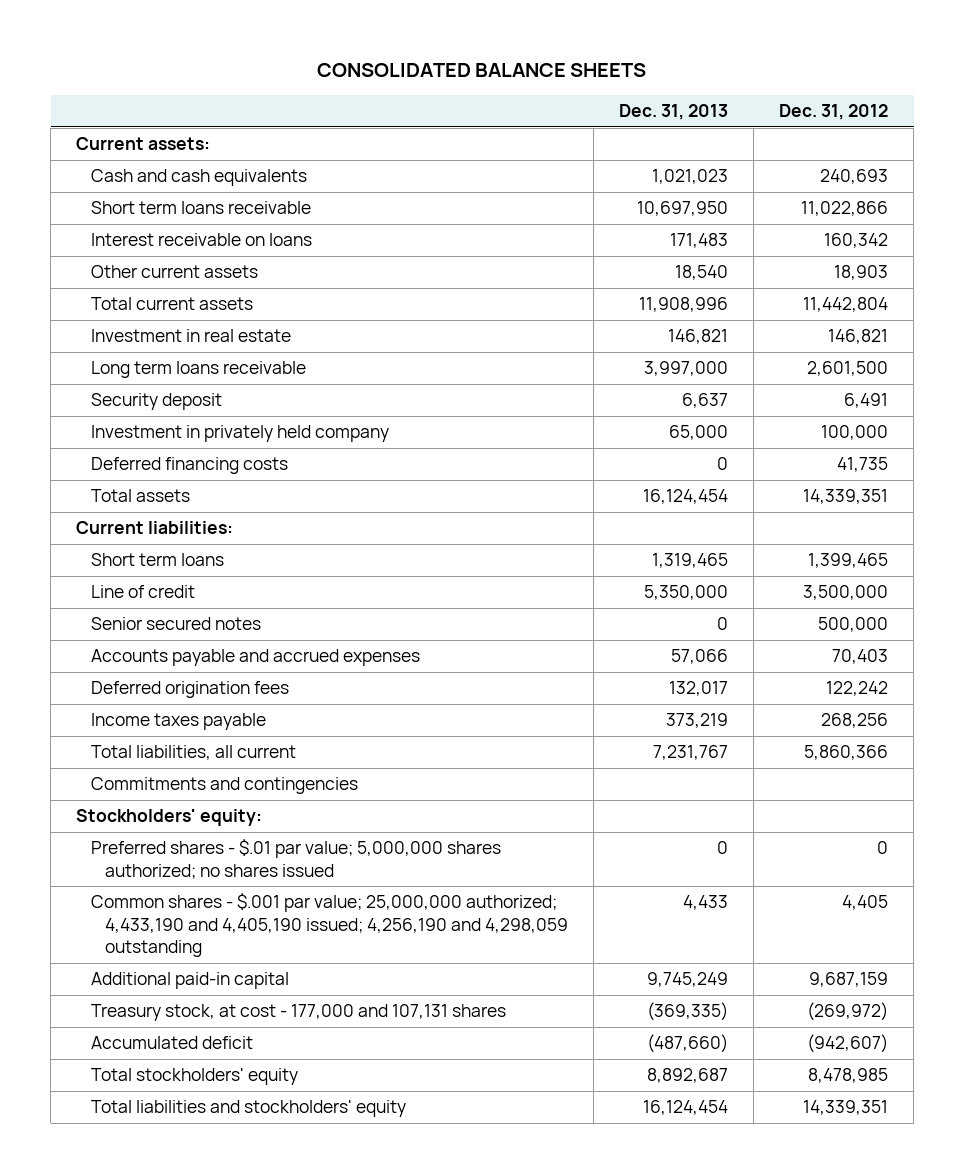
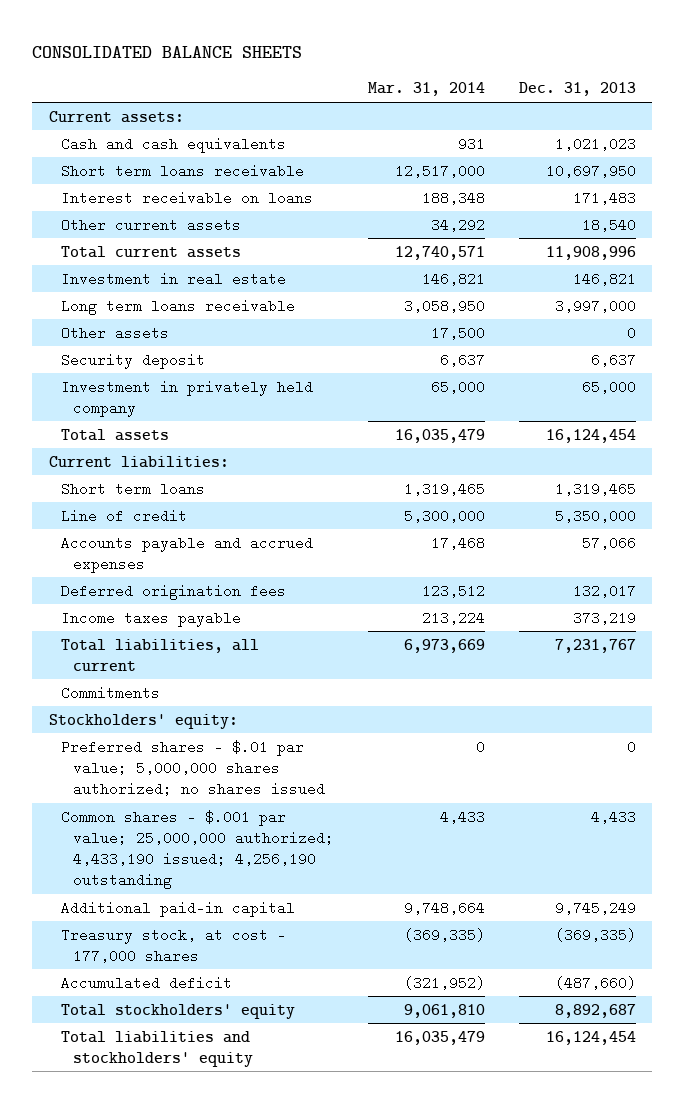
[779,103,889,120] Dec. 31, 2012 -> none
none -> [367,82,485,97] Mar. 31, 2014
none -> [61,325,170,340] Other assets
[90,457,288,475] Deferred financing costs -> none
[90,617,261,631] Senior secured notes -> none
[90,777,358,795] Commitments and contingencies -> [61,685,161,700] Commitments
[90,893,569,957] Common shares - $.001 par value; 25,000,000 authorized; 4,433,190 and 4,405,190 issued; 4,256,190 and 4,298,059 outstanding -> [61,809,335,889] Common shares - $.001 par value; 25,000,000 authorized; 4,433,190 issued; 4,256,190 outstanding
[90,1004,506,1022] Treasury stock, at cost - 177,000 and 107,131 shares -> [61,927,287,963] Treasury stock, at cost - 177,000 shares

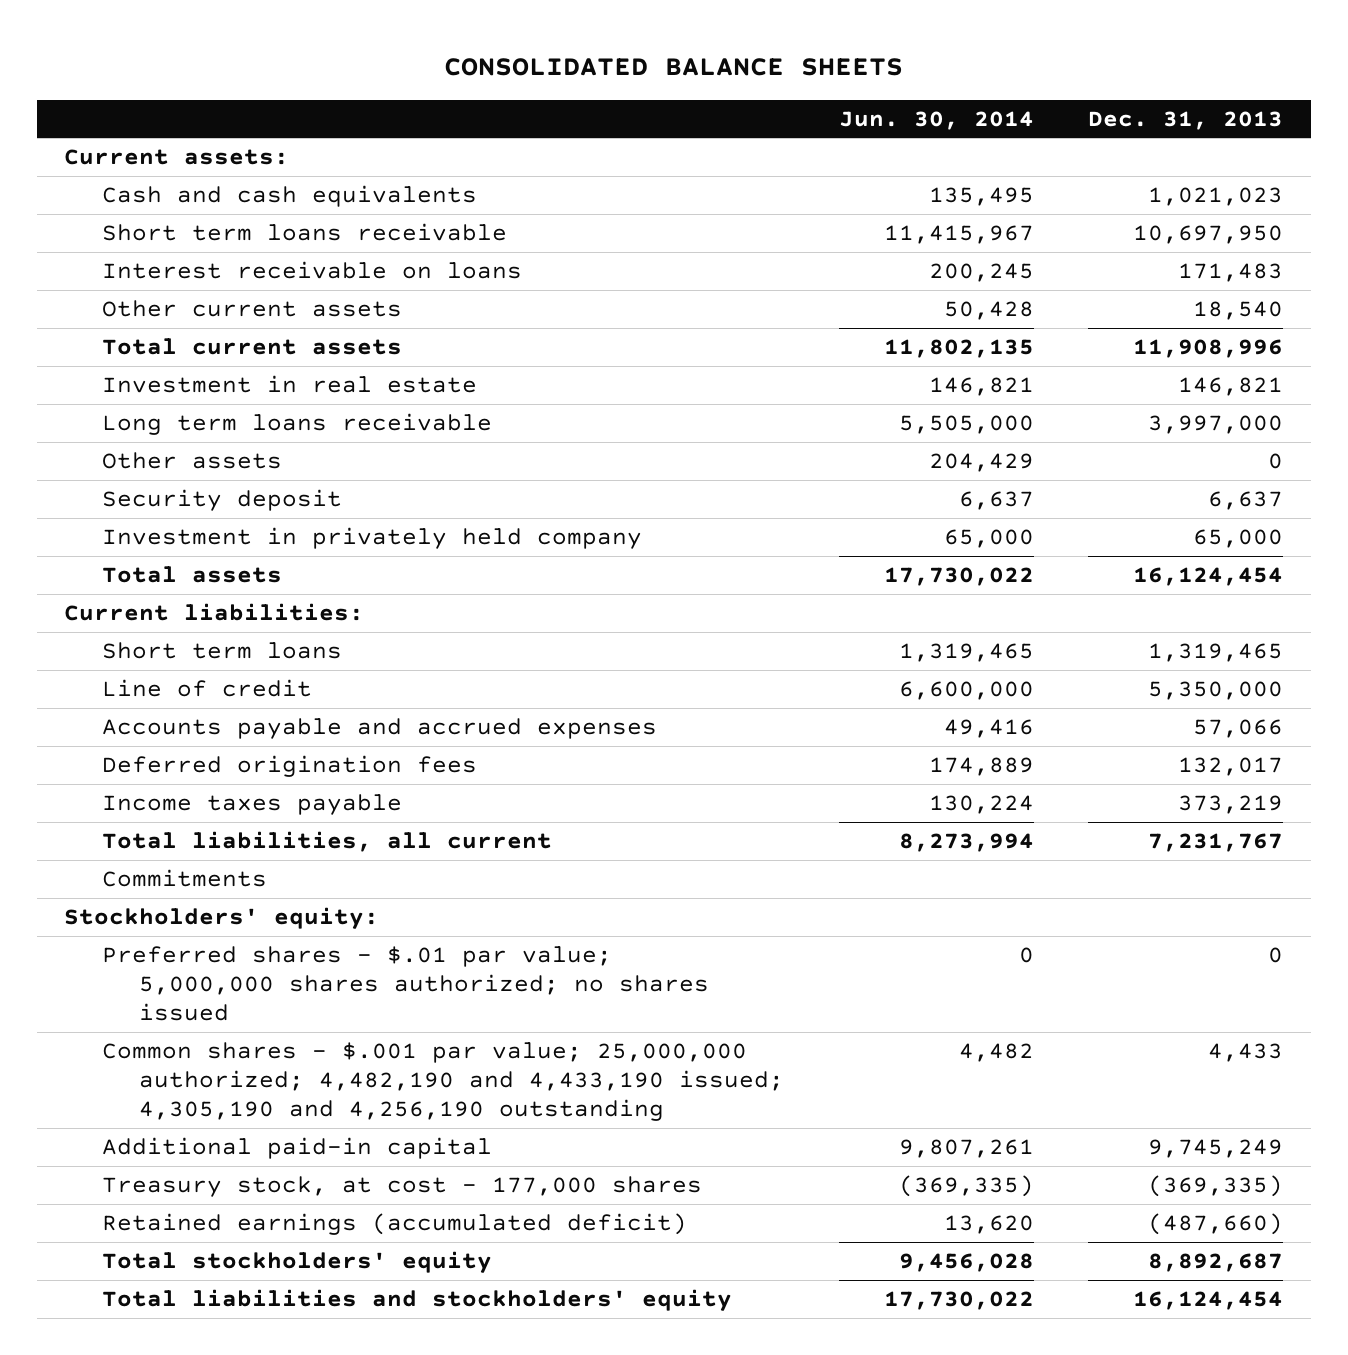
[367,82,485,97] Mar. 31, 2014 -> none
none -> [838,110,1034,130] Jun. 30, 2014
[61,809,335,889] Common shares - $.001 par value; 25,000,000 authorized; 4,433,190 issued; 4,256,190 outstanding -> [101,1042,784,1122] Common shares - $.001 par value; 25,000,000 authorized; 4,482,190 and 4,433,190 issued; 4,305,190 and 4,256,190 outstanding
[61,975,233,990] Accumulated deficit -> [101,1213,687,1236] Retained earnings (accumulated deficit)

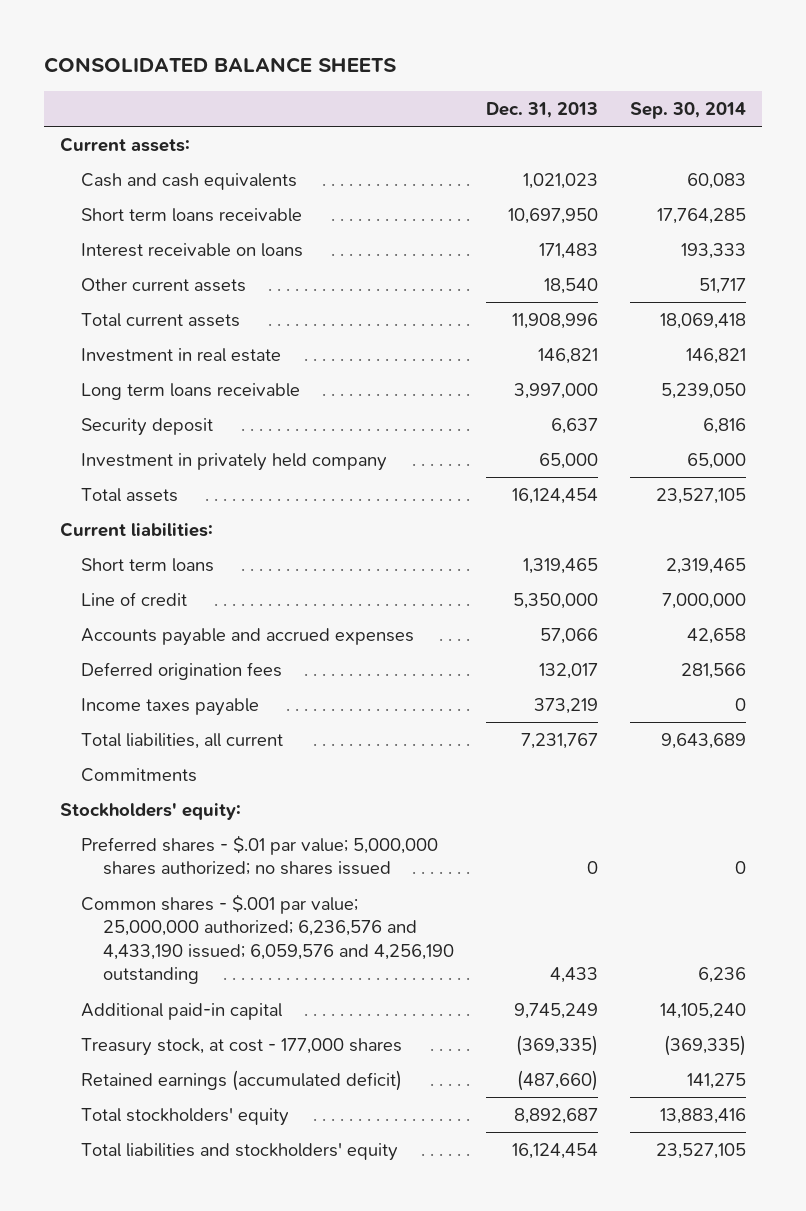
[838,110,1034,130] Jun. 30, 2014 -> none
none -> [630,101,747,119] Sep. 30, 2014
[101,452,282,470] Other assets -> none
[101,1042,784,1122] Common shares - $.001 par value; 25,000,000 authorized; 4,482,190 and 4,433,190 issued; 4,305,190 and 4,256,190 outstanding -> [81,893,454,985] Common shares - $.001 par value; 25,000,000 authorized; 6,236,576 and 4,433,190 issued; 6,059,576 and 4,256,190 outstanding

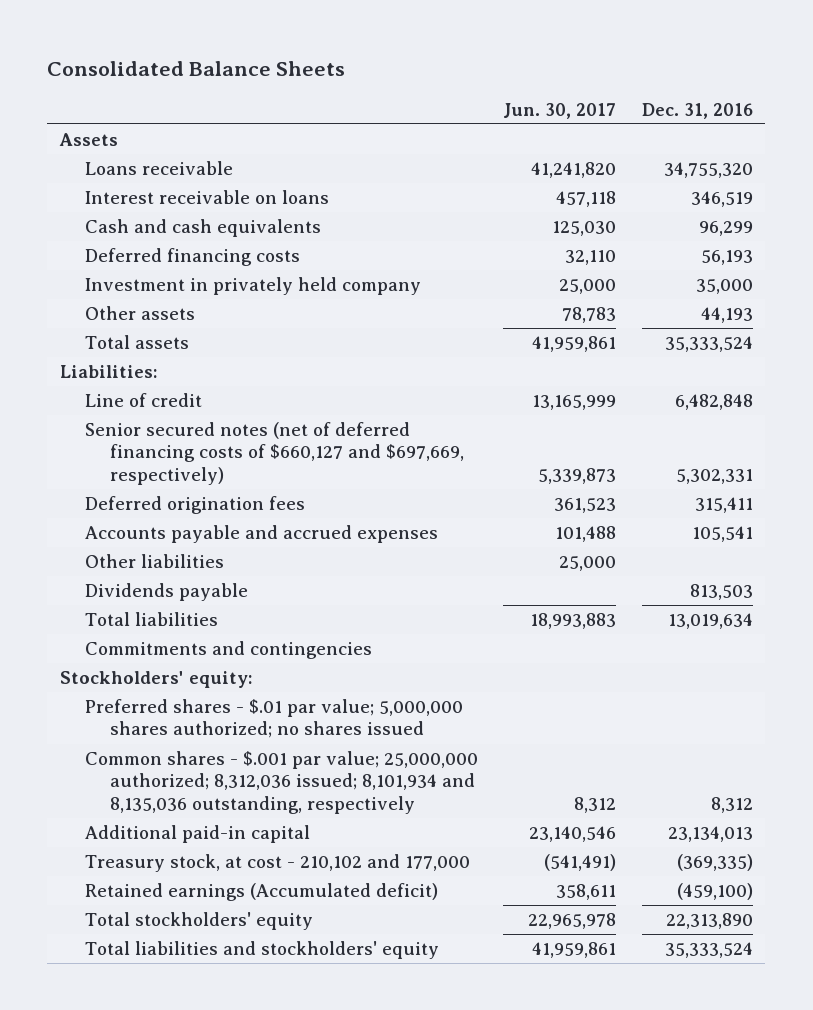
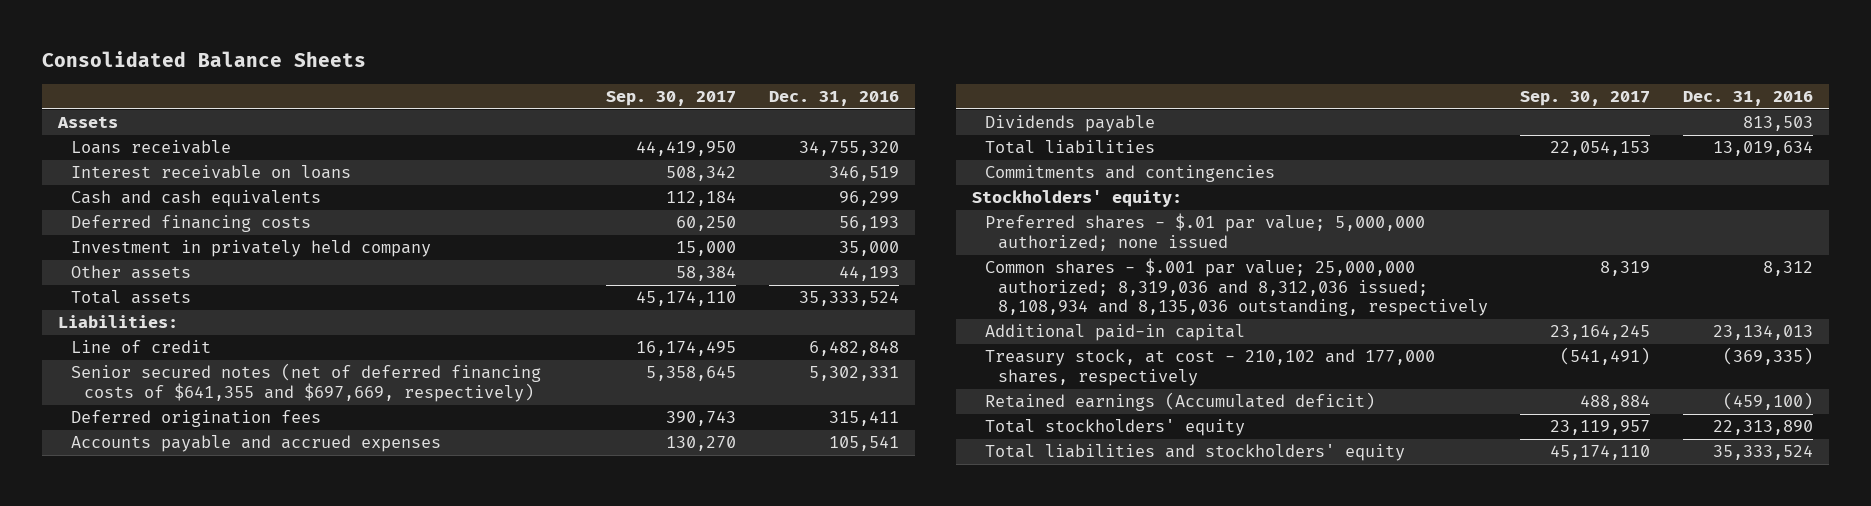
[503,102,617,119] Jun. 30, 2017 -> none
none -> [606,91,737,107] Sep. 30, 2017
[85,421,465,485] Senior secured notes (net of deferred financing costs of $660,127 and $697,669, respectively) -> [70,363,541,402] Senior secured notes (net of deferred financing costs of $641,355 and $697,669, respectively)
[85,553,225,568] Other liabilities -> none
[85,698,464,739] Preferred shares - $.01 par value; 5,000,000 shares authorized; no shares issued -> [985,213,1426,251] Preferred shares - $.01 par value; 5,000,000 authorized; none issued
[85,750,479,814] Common shares - $.001 par value; 25,000,000 authorized; 8,312,036 issued; 8,101,934 and 8,135,036 outstanding, respectively -> [985,258,1488,317] Common shares - $.001 par value; 25,000,000 authorized; 8,319,036 and 8,312,036 issued; 8,108,934 and 8,135,036 outstanding, respectively
[85,853,471,872] Treasury stock, at cost - 210,102 and 177,000 -> [985,349,1436,386] Treasury stock, at cost - 210,102 and 177,000 shares, respectively

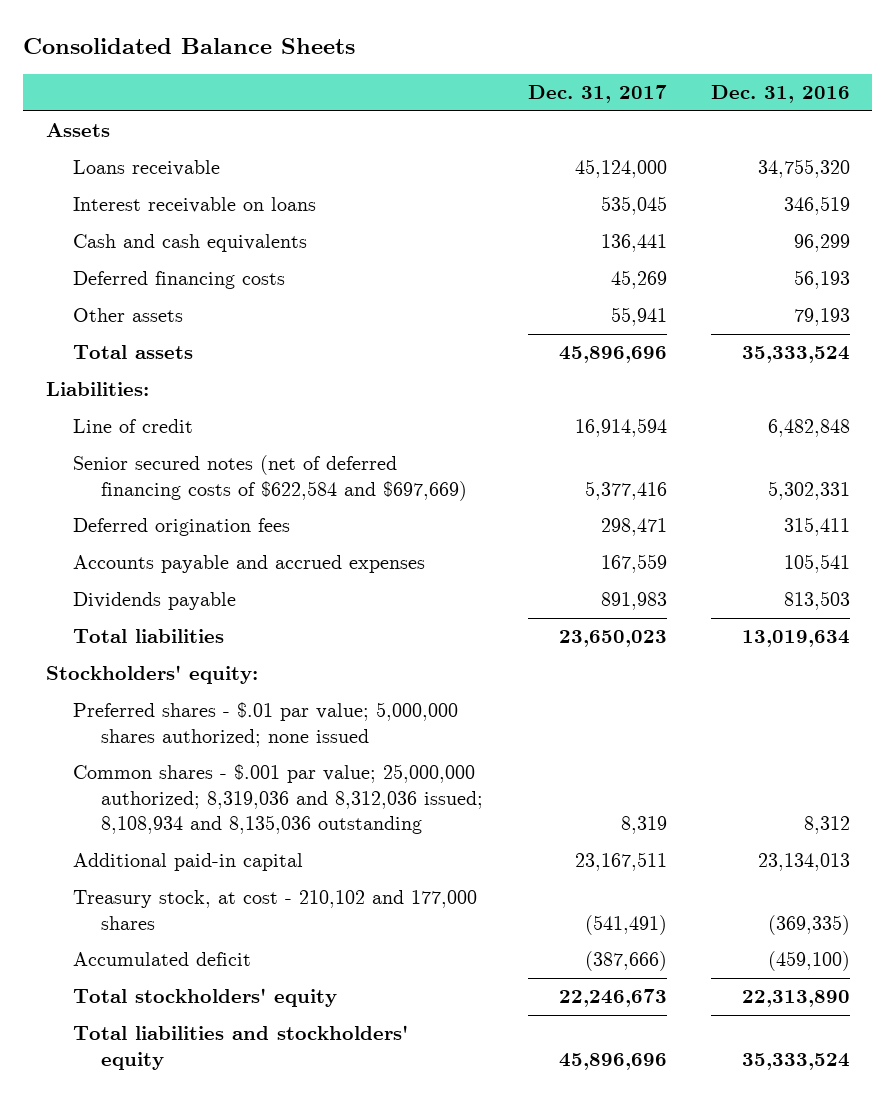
[606,91,737,107] Sep. 30, 2017 -> none
none -> [527,84,667,103] Dec. 31, 2017
[70,240,431,258] Investment in privately held company -> none
[838,266,899,282] 44,193 -> [793,308,850,327] 79,193
[70,363,541,402] Senior secured notes (net of deferred financing costs of $641,355 and $697,669, respectively) -> [73,455,468,501] Senior secured notes (net of deferred financing costs of $622,584 and $697,669)
[985,165,1276,183] Commitments and contingencies -> none
[985,213,1426,251] Preferred shares - $.01 par value; 5,000,000 authorized; none issued -> [73,702,459,747] Preferred shares - $.01 par value; 5,000,000 shares authorized; none issued
[985,258,1488,317] Common shares - $.001 par value; 25,000,000 authorized; 8,319,036 and 8,312,036 issued; 8,108,934 and 8,135,036 outstanding, respectively -> [73,764,484,834] Common shares - $.001 par value; 25,000,000 authorized; 8,319,036 and 8,312,036 issued; 8,108,934 and 8,135,036 outstanding
[985,349,1436,386] Treasury stock, at cost - 210,102 and 177,000 shares, respectively -> [73,890,478,930] Treasury stock, at cost - 210,102 and 177,000 shares
[985,392,1376,412] Retained earnings (Accumulated deficit) -> [73,952,252,967] Accumulated deficit

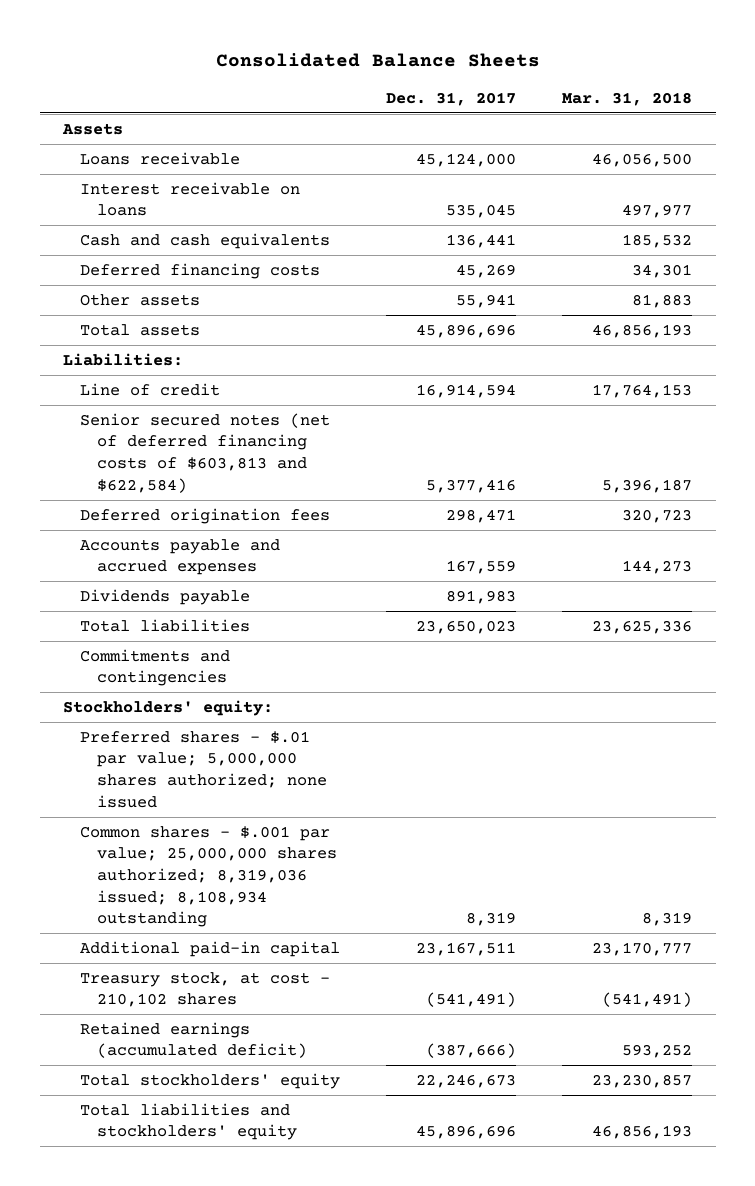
[710,84,850,103] Dec. 31, 2016 -> none
none -> [562,92,693,107] Mar. 31, 2018
[73,455,468,501] Senior secured notes (net of deferred financing costs of $622,584 and $697,669) -> [79,412,330,493] Senior secured notes (net of deferred financing costs of $603,813 and $622,584)
none -> [79,648,230,687] Commitments and contingencies
[73,764,484,834] Common shares - $.001 par value; 25,000,000 authorized; 8,319,036 and 8,312,036 issued; 8,108,934 and 8,135,036 outstanding -> [79,825,337,928] Common shares - $.001 par value; 25,000,000 shares authorized; 8,319,036 issued; 8,108,934 outstanding
[73,890,478,930] Treasury stock, at cost - 210,102 and 177,000 shares -> [79,971,330,1008] Treasury stock, at cost - 210,102 shares
[73,952,252,967] Accumulated deficit -> [79,1021,307,1059] Retained earnings (accumulated deficit)

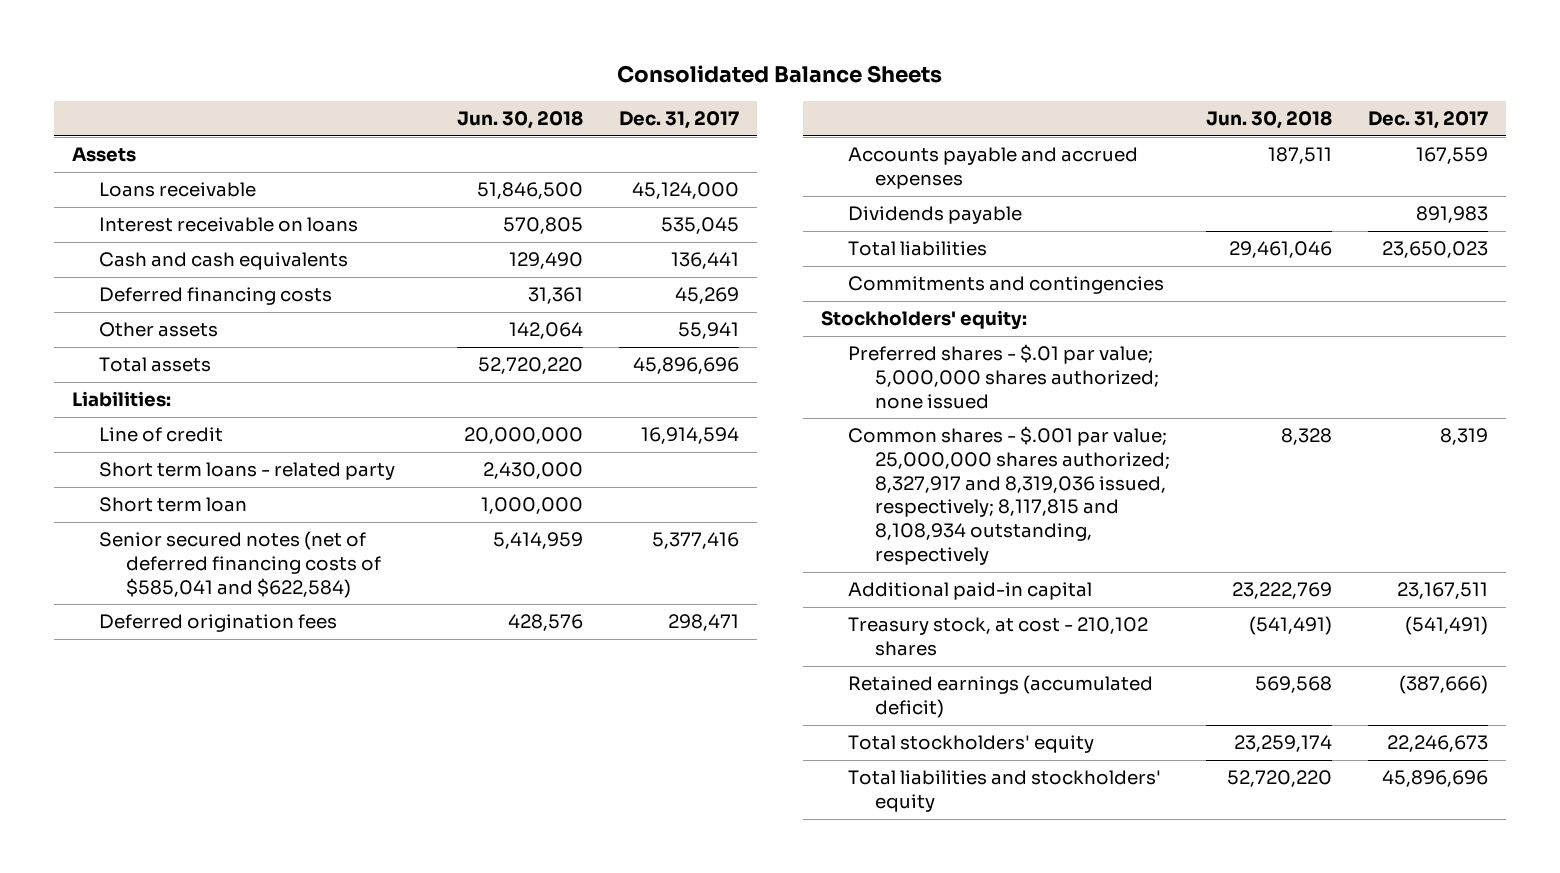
[562,92,693,107] Mar. 31, 2018 -> none
none -> [457,111,584,130] Jun. 30, 2018
none -> [98,462,395,481] Short term loans - related party
none -> [98,497,247,513] Short term loan
[79,412,330,493] Senior secured notes (net of deferred financing costs of $603,813 and $622,584) -> [98,531,382,598] Senior secured notes (net of deferred financing costs of $585,041 and $622,584)
[79,825,337,928] Common shares - $.001 par value; 25,000,000 shares authorized; 8,319,036 issued; 8,108,934 outstanding -> [848,426,1171,565] Common shares - $.001 par value; 25,000,000 shares authorized; 8,327,917 and 8,319,036 issued, respectively; 8,117,815 and 8,108,934 outstanding, respectively

